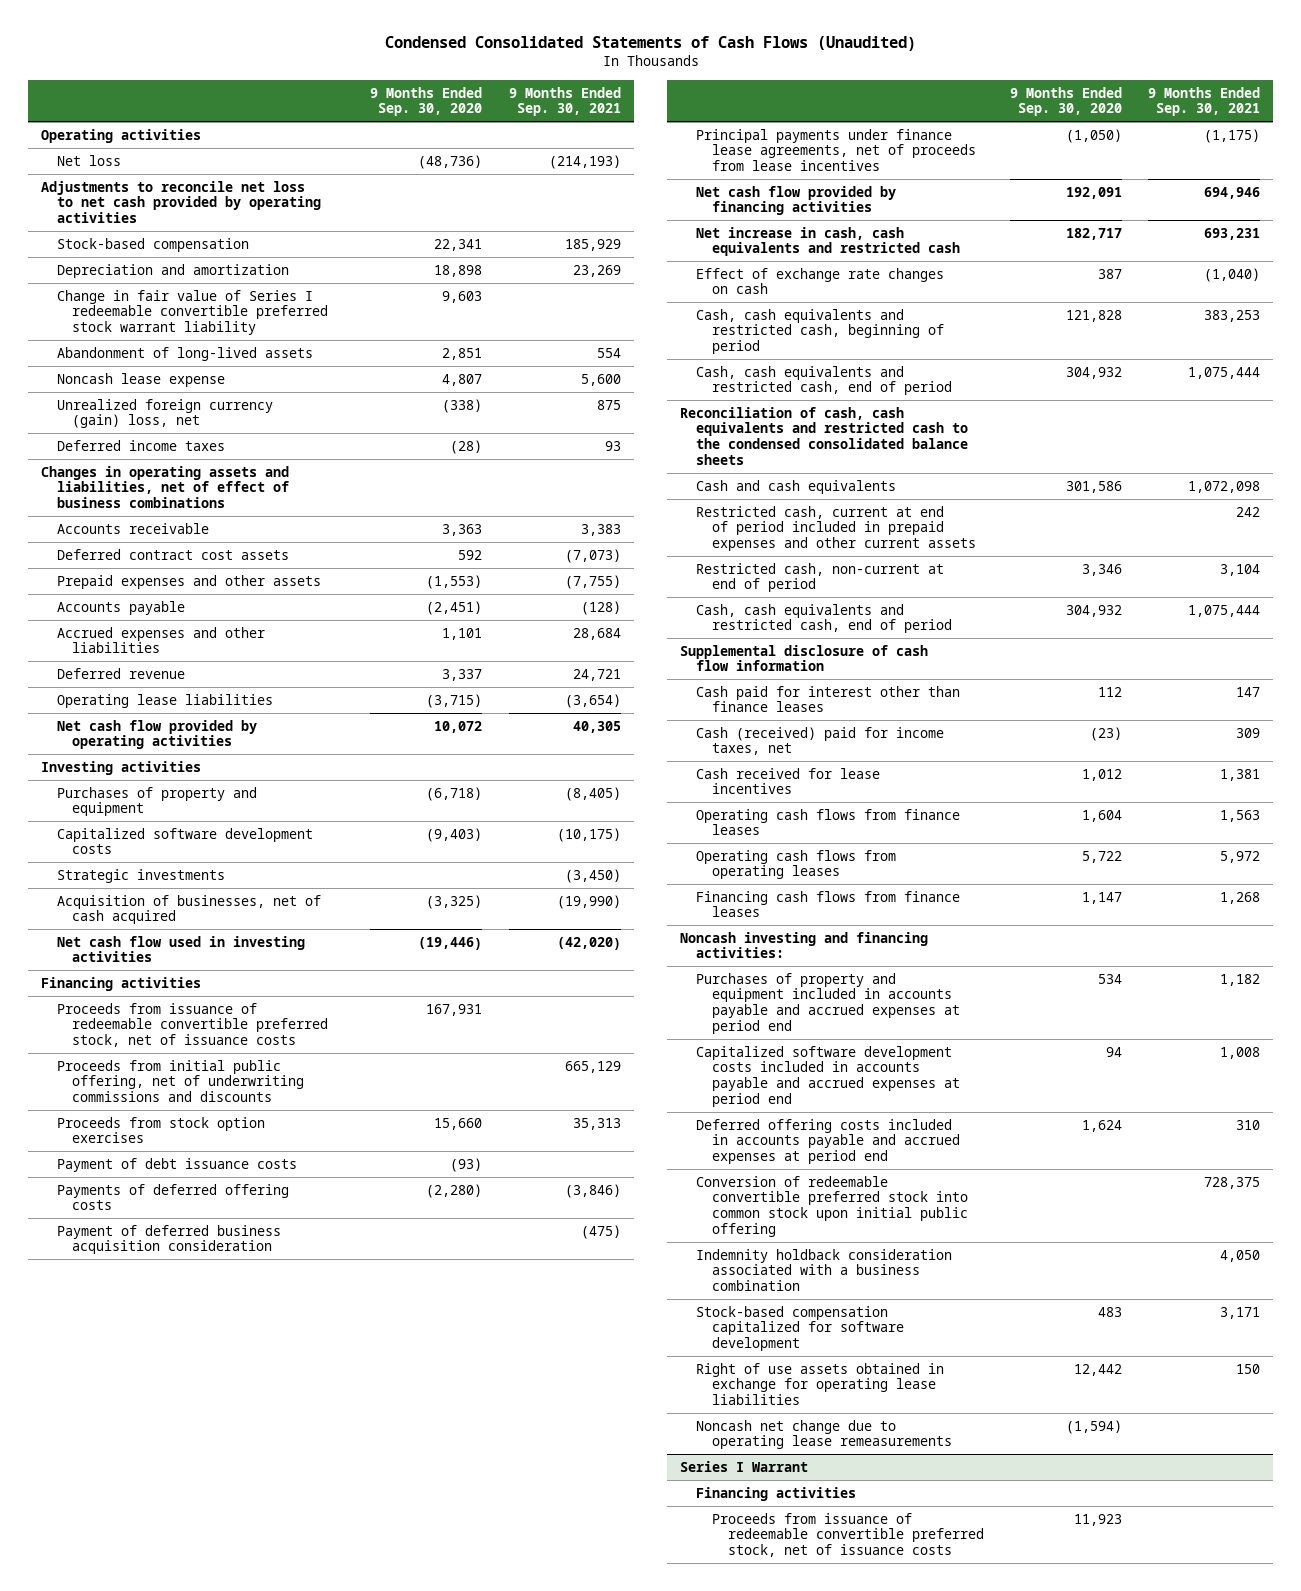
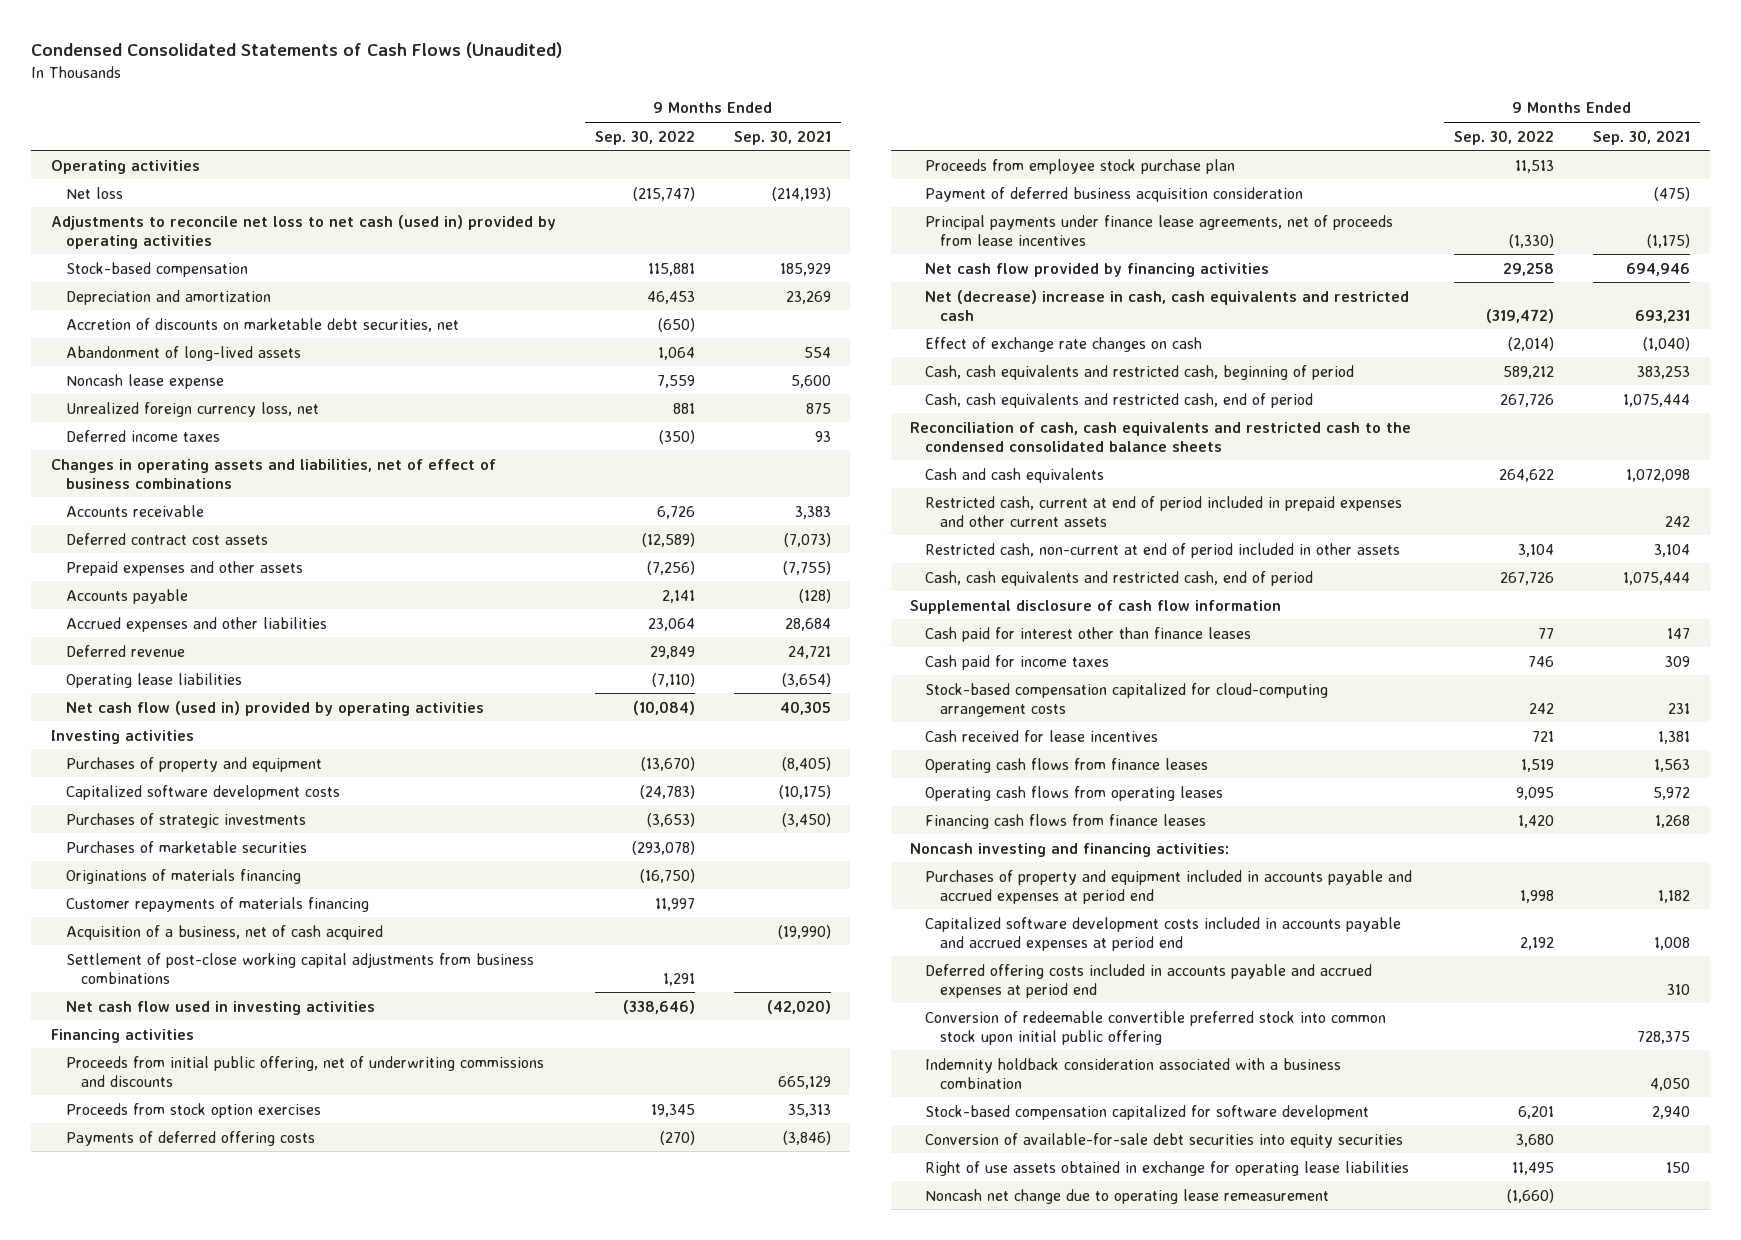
[370,86,483,117] 9 Months Ended Sep. 30, 2020 -> none
none -> [594,129,695,145] Sep. 30, 2022
[40,180,321,223] Adjustments to reconcile net loss to net cash provided by operating activities -> [50,214,556,249] Adjustments to reconcile net loss to net cash (used in) provided by operating activities
[56,289,329,335] Change in fair value of Series I redeemable convertible preferred stock warrant liability -> none
none -> [65,317,459,332] Accretion of discounts on marketable debt securities, net
[56,398,273,429] Unrealized foreign currency (gain) loss, net -> [65,401,319,417] Unrealized foreign currency loss, net
[56,719,257,750] Net cash flow provided by operating activities -> [65,700,484,716] Net cash flow (used in) provided by operating activities
[56,868,225,883] Strategic investments -> [65,812,306,828] Purchases of strategic investments
none -> [65,840,307,853] Purchases of marketable securities
none -> [65,868,301,884] Originations of materials financing
none -> [65,896,369,912] Customer repayments of materials financing
[56,894,321,925] Acquisition of businesses, net of cash acquired -> [65,924,383,940] Acquisition of a business, net of cash acquired
none -> [65,952,534,984] Settlement of post-close working capital adjustments from business combinations
[56,1002,329,1047] Proceeds from issuance of redeemable convertible preferred stock, net of issuance costs -> none
[56,1157,297,1172] Payment of debt issuance costs -> none
none -> [925,158,1236,174] Proceeds from employee stock purchase plan
[696,226,960,257] Net increase in cash, cash equivalents and restricted cash -> [925,289,1410,321] Net (decrease) increase in cash, cash equivalents and restricted cash
[696,562,945,593] Restricted cash, non-current at end of period -> [925,542,1401,558] Restricted cash, non-current at end of period included in other assets
[696,726,945,756] Cash (received) paid for income taxes, net -> [925,654,1110,670] Cash paid for income taxes
none -> [925,682,1329,717] Stock-based compensation capitalized for cloud-computing arrangement costs
[1220,1306,1261,1319] 3,171 -> [1652,1105,1691,1119] 2,940
none -> [925,1132,1404,1148] Conversion of available-for-sale debt securities into equity securities
[680,1460,809,1472] Series I Warrant -> none
[696,1486,857,1501] Financing activities -> none
[711,1512,984,1557] Proceeds from issuance of redeemable convertible preferred stock, net of issuance costs -> none
[696,1419,952,1450] Noncash net change due to operating lease remeasurements -> [925,1188,1330,1204] Noncash net change due to operating lease remeasurement

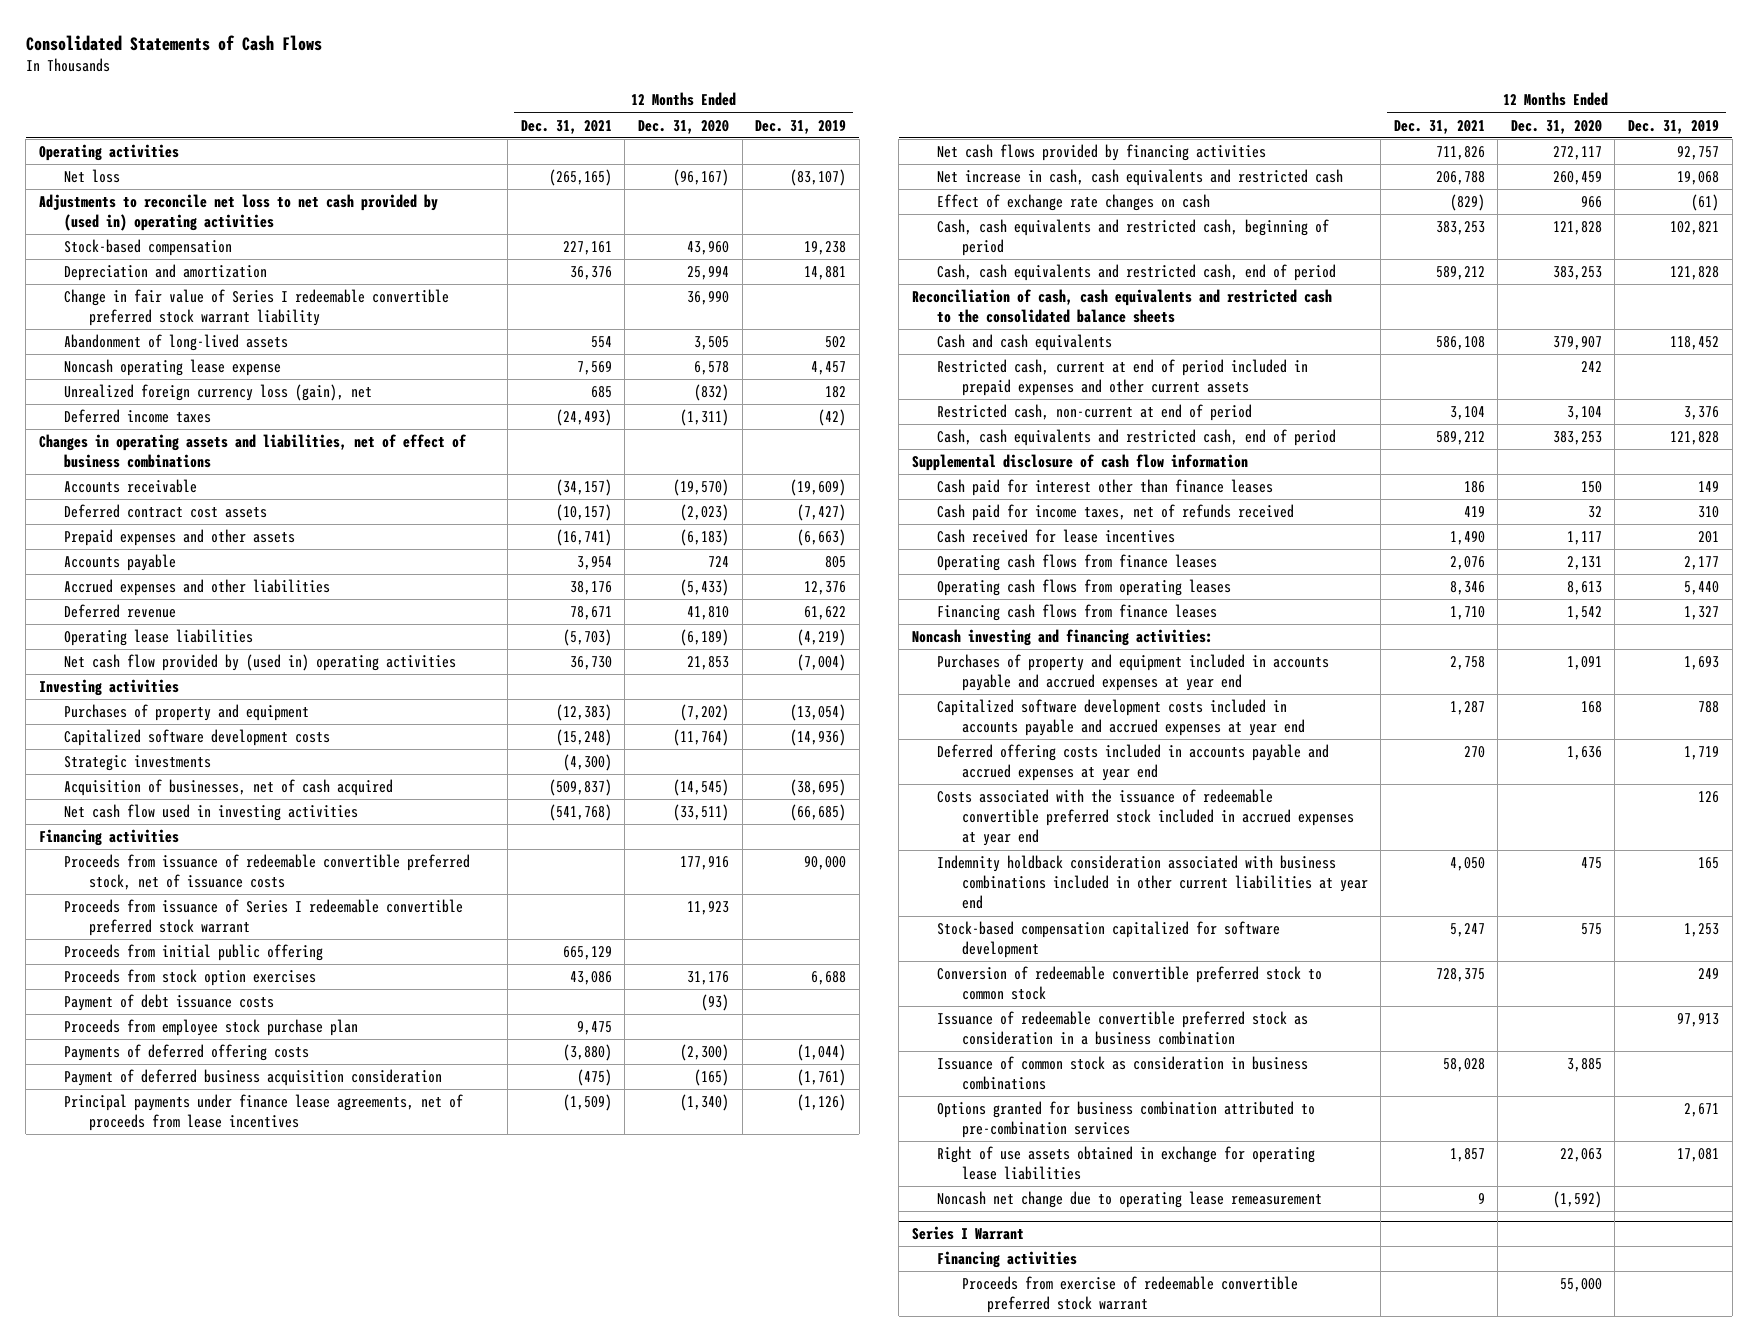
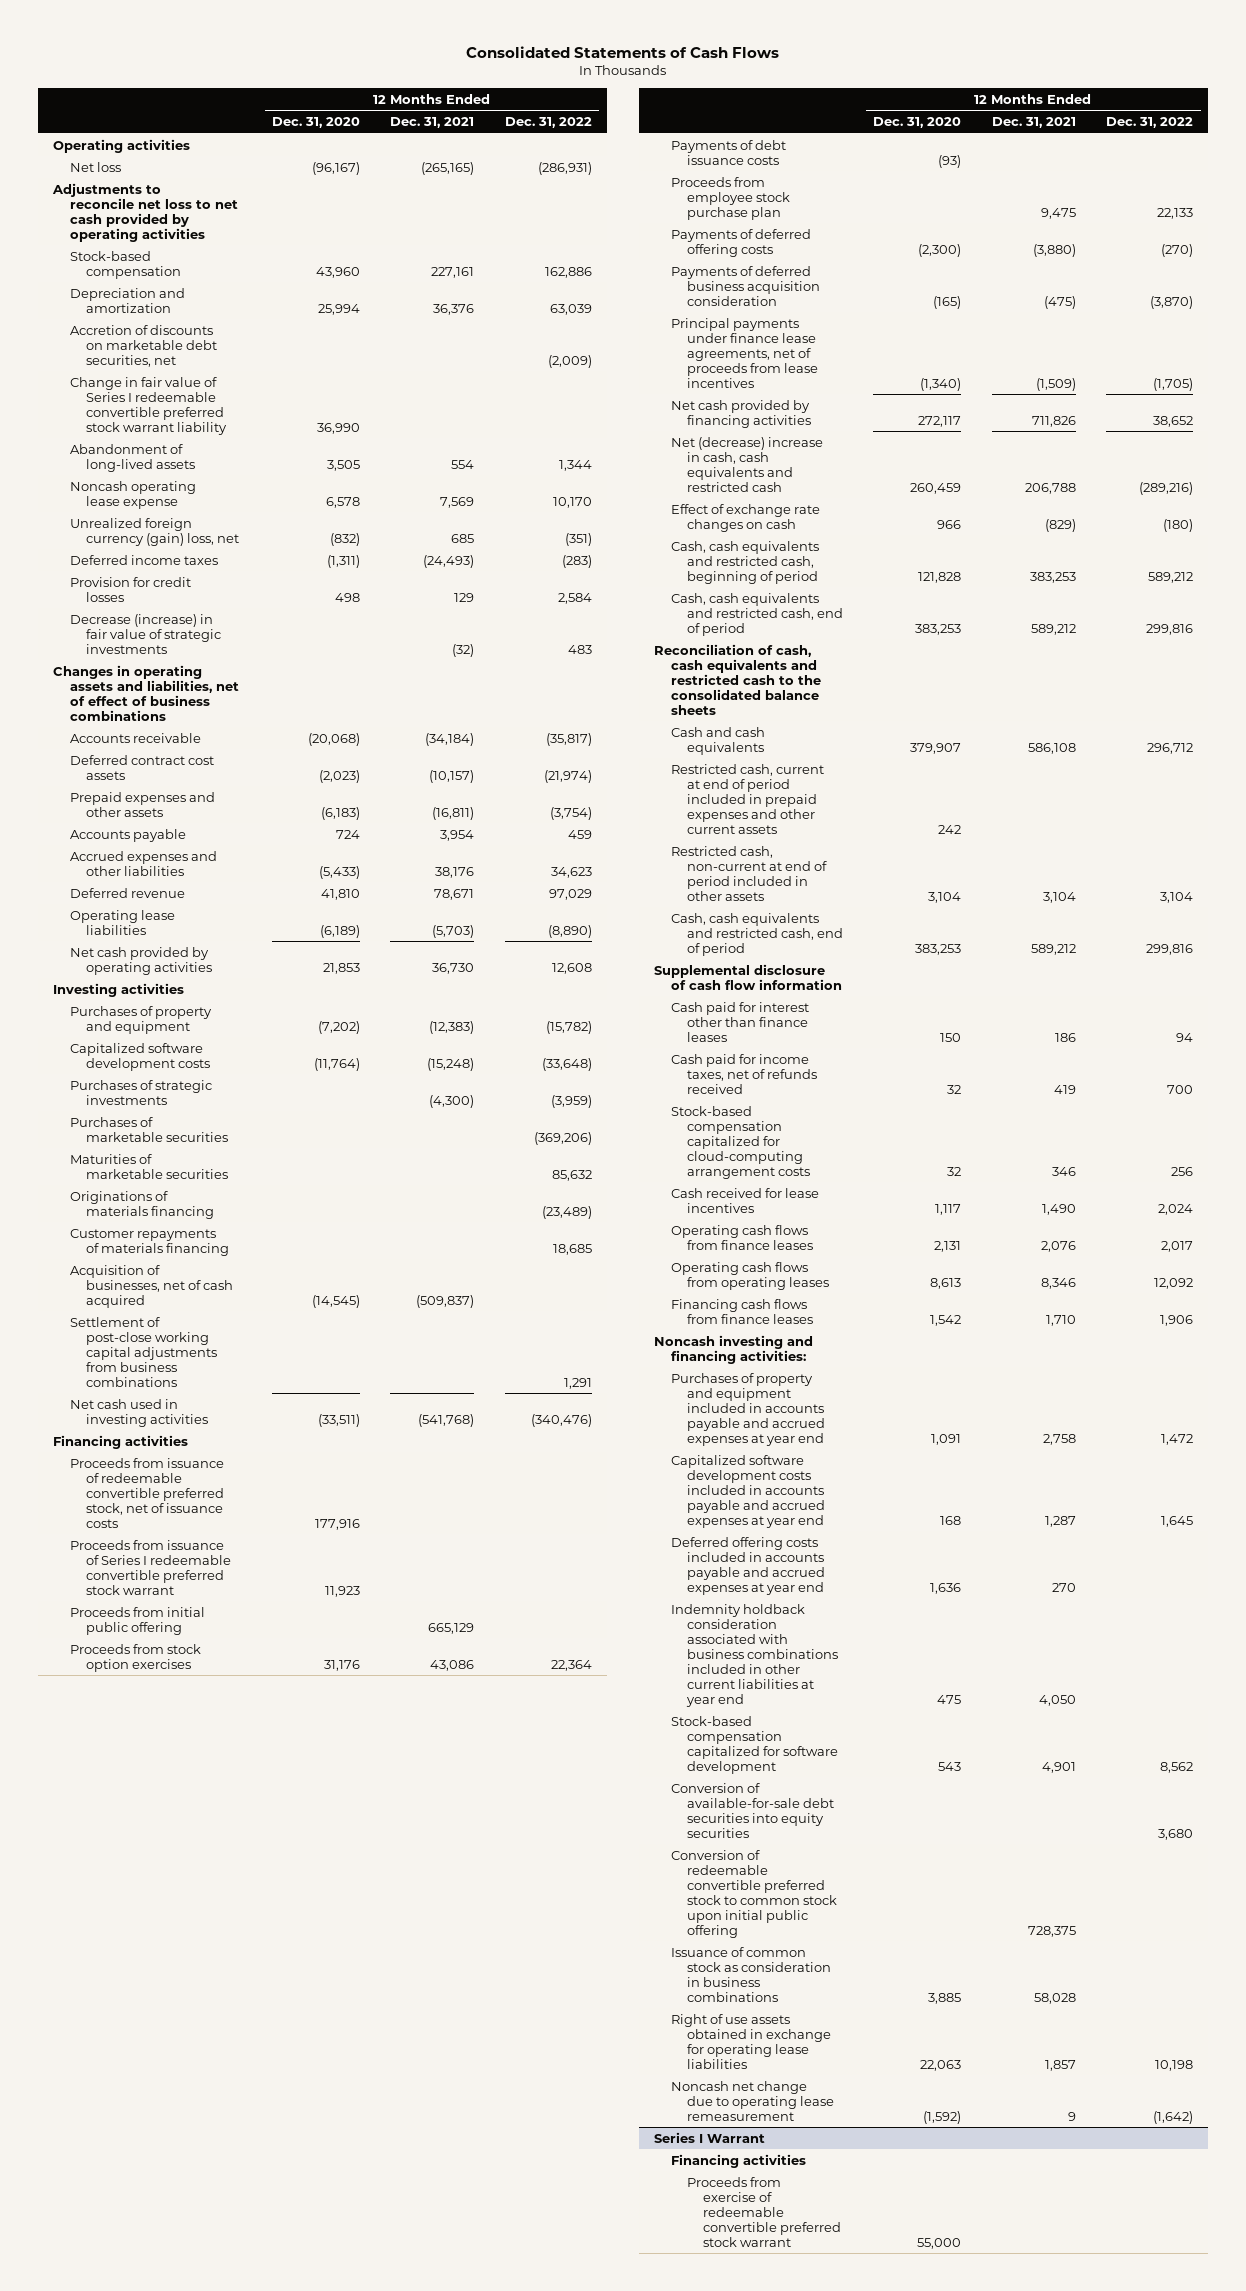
[755,119,847,134] Dec. 31, 2019 -> none
none -> [504,117,592,129] Dec. 31, 2022
[38,194,438,232] Adjustments to reconcile net loss to net cash provided by (used in) operating activities -> [52,182,238,242] Adjustments to reconcile net loss to net cash provided by operating activities
none -> [69,324,217,367] Accretion of discounts on marketable debt securities, net
[63,384,372,402] Unrealized foreign currency loss (gain), net -> [69,517,239,546] Unrealized foreign currency (gain) loss, net
none -> [69,576,191,602] Provision for credit losses
none -> [69,613,221,654] Decrease (increase) in fair value of strategic investments
[555,479,612,497] (34,157) -> [425,732,475,746] (34,184)
[673,479,730,497] (19,570) -> [308,732,361,746] (20,068)
[555,529,612,547] (16,741) -> [432,806,475,820] (16,811)
[63,654,456,672] Net cash flow provided by (used in) operating activities -> [69,946,212,975] Net cash provided by operating activities
[63,755,211,772] Strategic investments -> [69,1079,212,1105] Purchases of strategic investments
none -> [69,1116,228,1142] Purchases of marketable securities
none -> [69,1153,228,1179] Maturities of marketable securities
none -> [69,1190,214,1219] Originations of materials financing
none -> [69,1228,229,1256] Customer repayments of materials financing
none -> [69,1316,217,1387] Settlement of post-close working capital adjustments from business combinations
[63,804,358,822] Net cash flow used in investing activities -> [69,1398,208,1427] Net cash used in investing activities
[63,994,274,1012] Payment of debt issuance costs -> [670,139,786,165] Payments of debt issuance costs
[63,1069,442,1087] Payment of deferred business acquisition consideration -> [670,265,821,306] Payments of deferred business acquisition consideration
[936,144,1266,162] Net cash flows provided by financing activities -> [670,399,812,428] Net cash provided by financing activities
[936,169,1343,187] Net increase in cash, cash equivalents and restricted cash -> [670,436,823,492] Net (decrease) increase in cash, cash equivalents and restricted cash
[936,404,1252,422] Restricted cash, non-current at end of period -> [670,845,828,901] Restricted cash, non-current at end of period included in other assets
none -> [670,1105,811,1179] Stock-based compensation capitalized for cloud-computing arrangement costs
[936,789,1354,847] Costs associated with the issuance of redeemable convertible preferred stock included in accrued expenses at year end -> none
[936,1011,1308,1046] Issuance of redeemable convertible preferred stock as consideration in a business combination -> none
[1449,923,1485,938] 5,247 -> [1041,1761,1076,1773] 4,901
[1580,923,1602,936] 575 -> [938,1761,962,1771] 543
none -> [670,1782,835,1838] Conversion of available-for-sale debt securities into equity securities
[936,966,1322,1001] Conversion of redeemable convertible preferred stock to common stock -> [670,1849,838,1938] Conversion of redeemable convertible preferred stock to common stock upon initial public offering
[936,1101,1315,1139] Options granted for business combination attributed to pre-combination services -> none

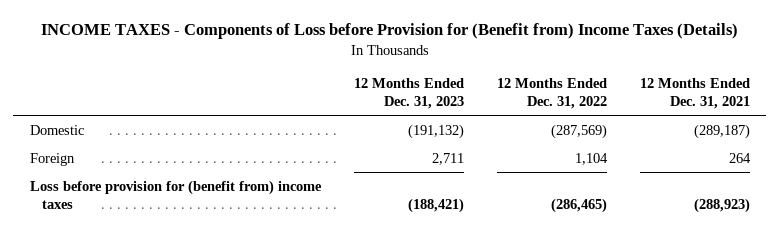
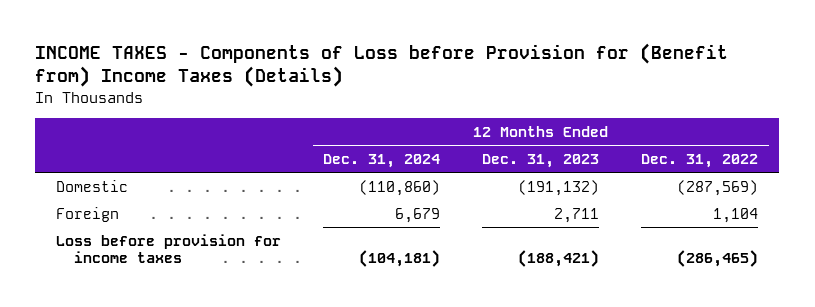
[639,77,750,110] 12 Months Ended Dec. 31, 2021 -> none
none -> [323,153,441,168] Dec. 31, 2024
[29,179,322,209] Loss before provision for (benefit from) income taxes -> [56,233,282,264] Loss before provision for income taxes

